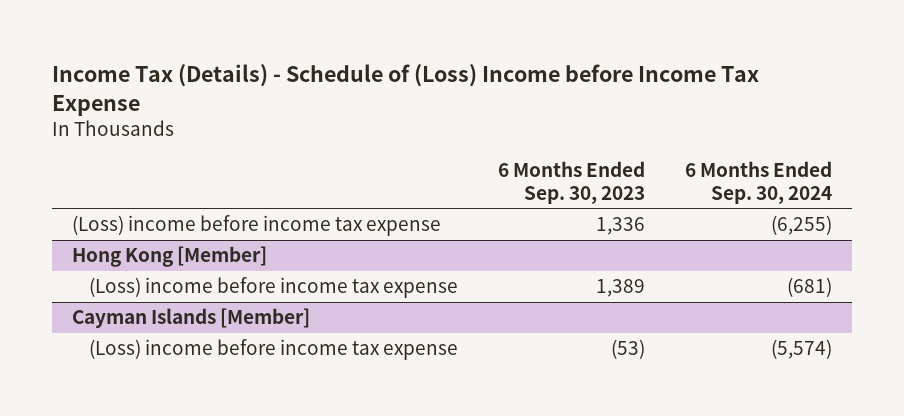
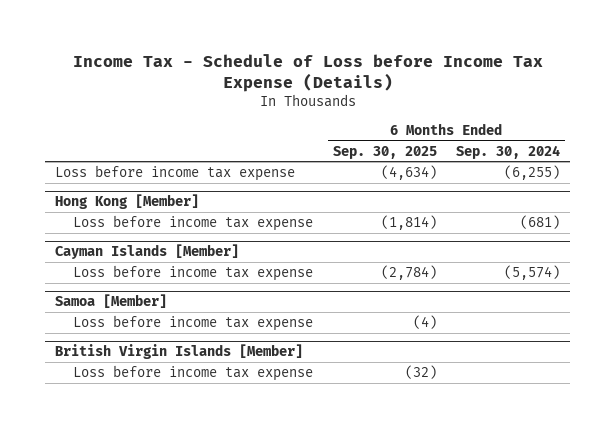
[52,63,760,116] Income Tax (Details) - Schedule of (Loss) Income before Income Tax Expense -> [72,53,543,92] Income Tax - Schedule of Loss before Income Tax Expense (Details)
[498,161,646,204] 6 Months Ended Sep. 30, 2023 -> none
none -> [332,145,437,159] Sep. 30, 2025
[72,215,442,237] (Loss) income before income tax expense -> [54,165,295,182] Loss before income tax expense
[89,277,459,299] (Loss) income before income tax expense -> [73,215,314,232] Loss before income tax expense
[89,339,459,361] (Loss) income before income tax expense -> [73,265,314,282] Loss before income tax expense
none -> [54,294,167,309] Samoa [Member]
none -> [73,315,314,332] Loss before income tax expense
none -> [54,344,303,360] British Virgin Islands [Member]
none -> [73,365,314,382] Loss before income tax expense

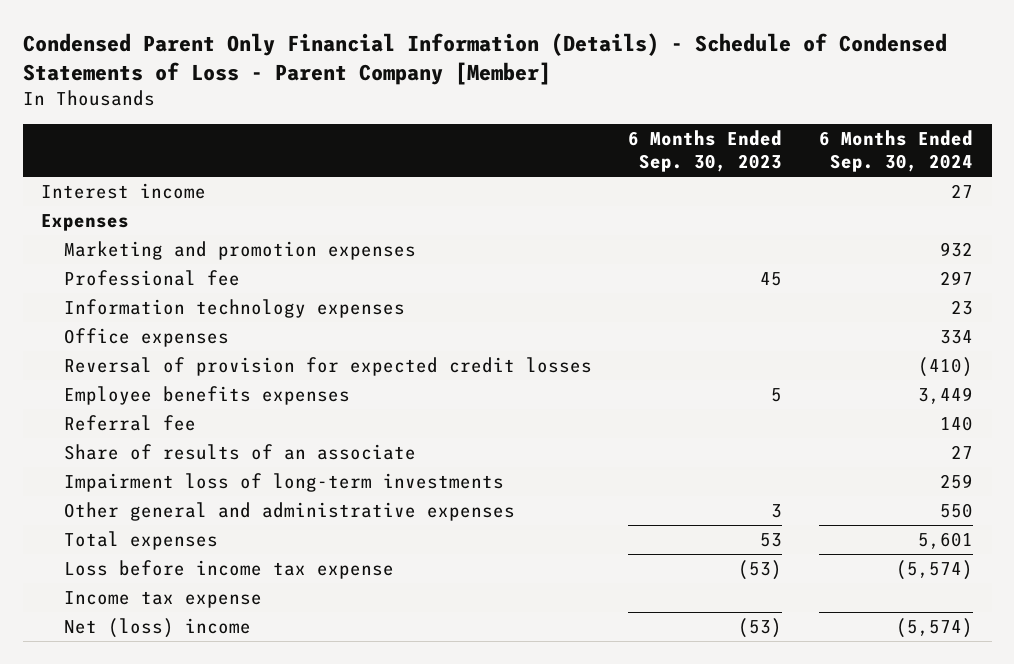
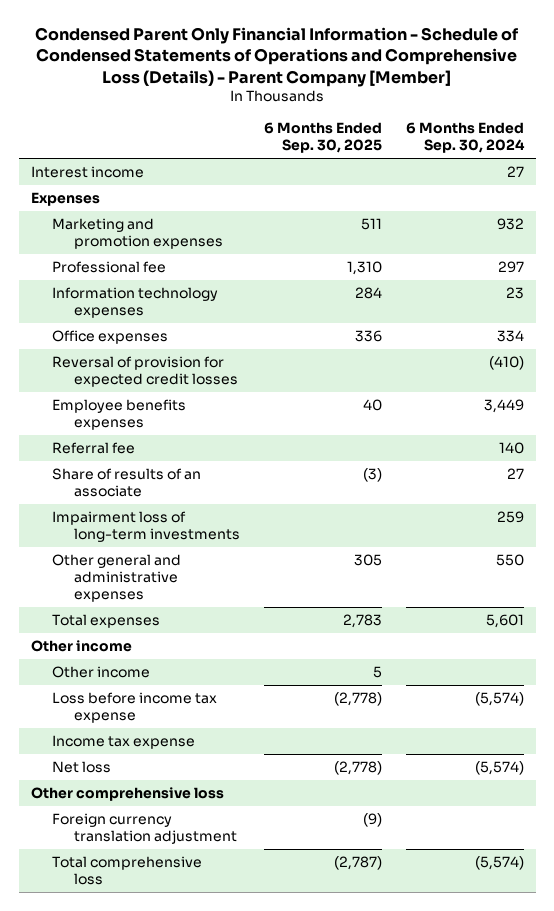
[22,33,947,86] Condensed Parent Only Financial Information (Details) - Schedule of Condensed Statements of Loss - Parent Company [Member] -> [35,27,520,87] Condensed Parent Only Financial Information - Schedule of Condensed Statements of Operations and Comprehensive Loss (Details) - Parent Company [Member]
[628,129,783,173] 6 Months Ended Sep. 30, 2023 -> none
none -> [263,122,382,154] 6 Months Ended Sep. 30, 2025
none -> [30,640,132,653] Other income
none -> [52,666,151,679] Other income
[63,617,251,638] Net (loss) income -> [52,761,112,774] Net loss
none -> [30,787,224,802] Other comprehensive loss
none -> [52,813,238,845] Foreign currency translation adjustment
none -> [52,856,203,886] Total comprehensive loss

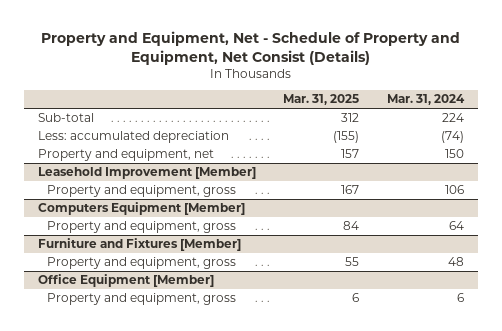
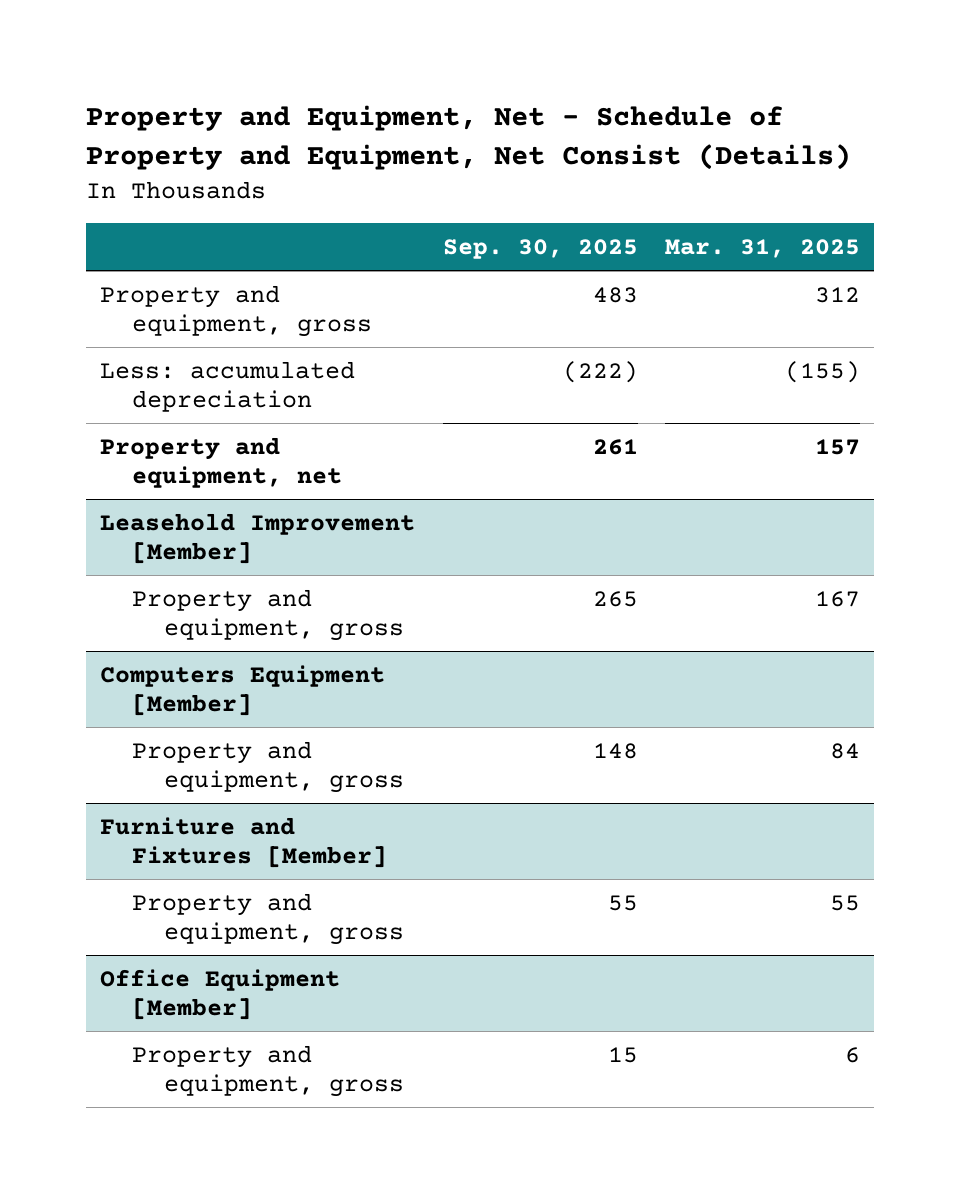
[386,94,465,106] Mar. 31, 2024 -> none
none -> [442,239,638,260] Sep. 30, 2025
[37,113,94,123] Sub-total -> [99,284,372,337] Property and equipment, gross

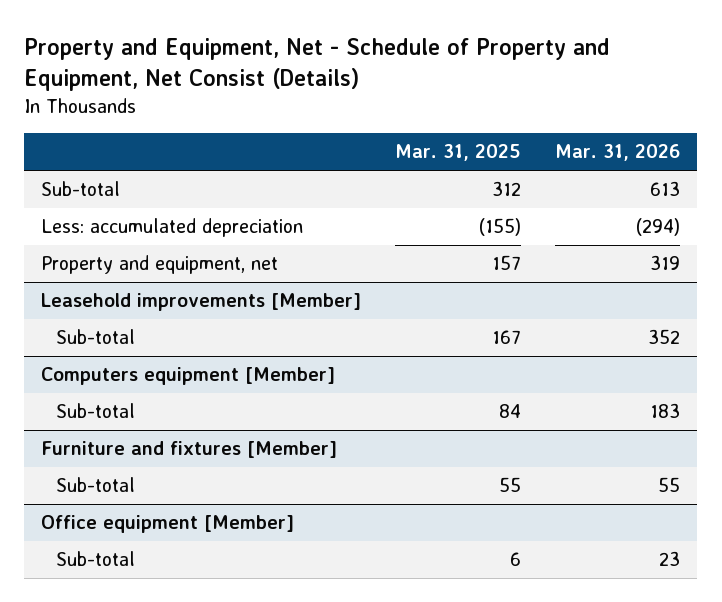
[442,239,638,260] Sep. 30, 2025 -> none
none -> [555,144,681,162] Mar. 31, 2026
[99,284,372,337] Property and equipment, gross -> [41,181,121,197] Sub-total
[99,512,415,564] Leasehold Improvement [Member] -> [41,293,362,312] Leasehold improvements [Member]
[131,588,405,641] Property and equipment, gross -> [55,329,135,345] Sub-total
[99,664,385,716] Computers Equipment [Member] -> [41,367,336,386] Computers equipment [Member]
[131,740,405,793] Property and equipment, gross -> [55,403,135,419] Sub-total
[99,816,387,868] Furniture and Fixtures [Member] -> [41,441,338,459] Furniture and fixtures [Member]
[131,892,405,945] Property and equipment, gross -> [55,477,135,493] Sub-total
[99,968,340,1020] Office Equipment [Member] -> [41,515,295,534] Office equipment [Member]
[131,1044,405,1097] Property and equipment, gross -> [55,551,135,567] Sub-total

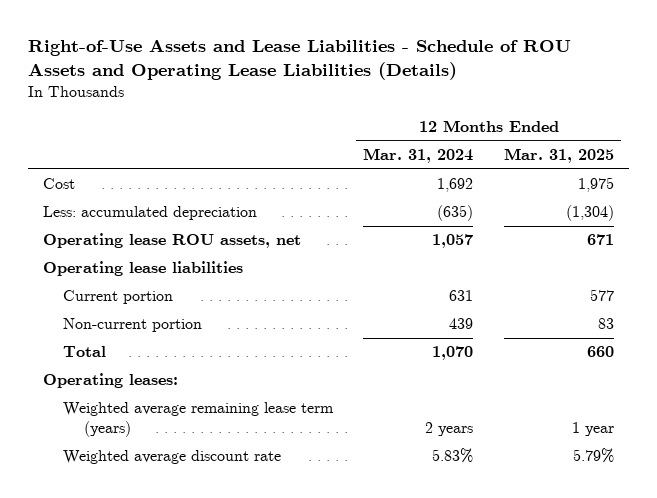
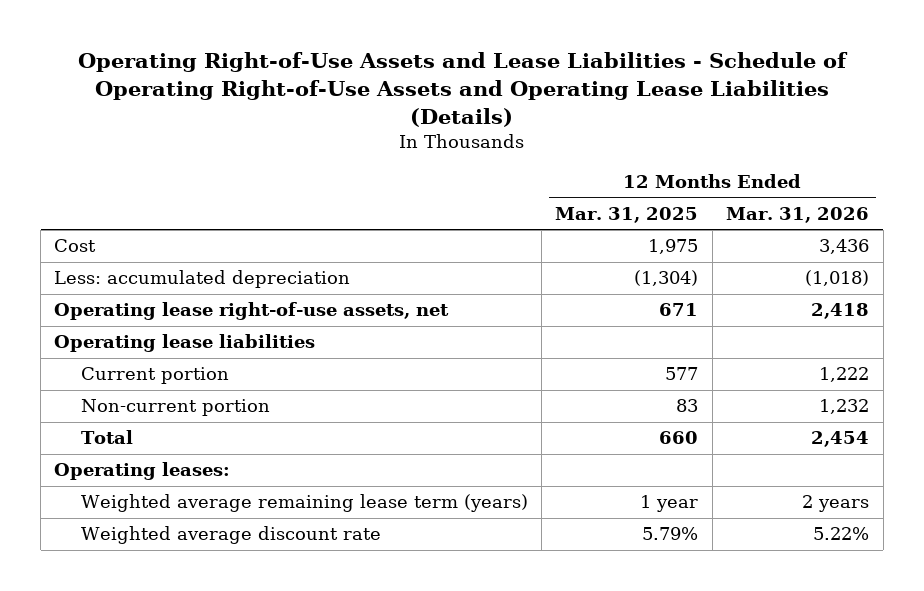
[27,38,571,80] Right-of-Use Assets and Lease Liabilities - Schedule of ROU Assets and Operating Lease Liabilities (Details) -> [77,52,848,127] Operating Right-of-Use Assets and Lease Liabilities - Schedule of Operating Right-of-Use Assets and Operating Lease Liabilities (Details)
[363,147,474,163] Mar. 31, 2024 -> none
none -> [726,206,870,223] Mar. 31, 2026
[42,233,301,249] Operating lease ROU assets, net -> [54,302,450,321] Operating lease right-of-use assets, net

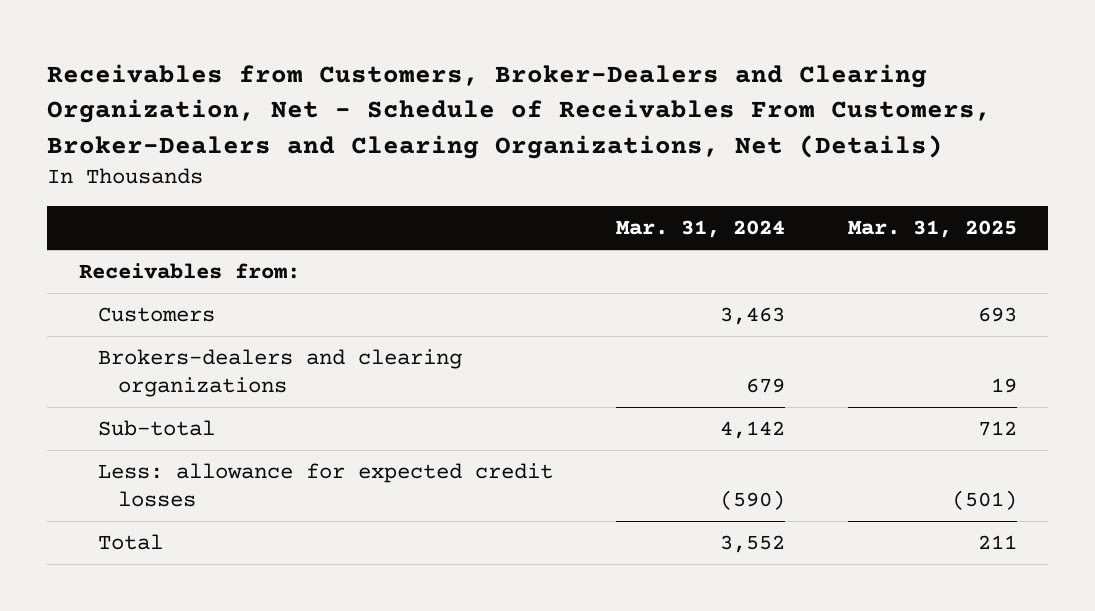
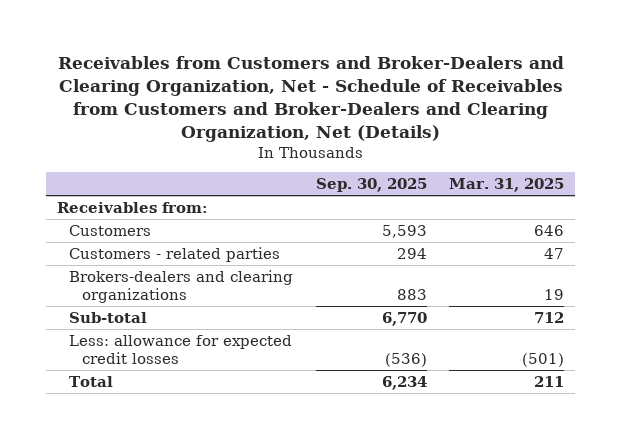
[47,64,992,159] Receivables from Customers, Broker-Dealers and Clearing Organization, Net - Schedule of Receivables From Customers, Broker-Dealers and Clearing Organizations, Net (Details) -> [57,56,564,142] Receivables from Customers and Broker-Dealers and Clearing Organization, Net - Schedule of Receivables from Customers and Broker-Dealers and Clearing Organization, Net (Details)
[616,220,786,239] Mar. 31, 2024 -> none
none -> [315,178,427,193] Sep. 30, 2025
[977,307,1017,323] 693 -> [534,224,565,236] 646
none -> [69,246,281,262] Customers - related parties

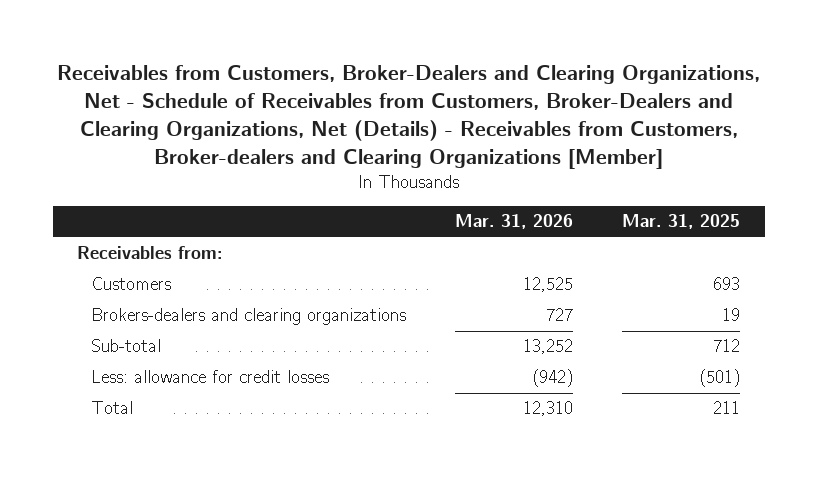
[57,56,564,142] Receivables from Customers and Broker-Dealers and Clearing Organization, Net - Schedule of Receivables from Customers and Broker-Dealers and Clearing Organization, Net (Details) -> [56,65,760,169] Receivables from Customers, Broker-Dealers and Clearing Organizations, Net - Schedule of Receivables from Customers, Broker-Dealers and Clearing Organizations, Net (Details) - Receivables from Customers, Broker-dealers and Clearing Organizations [Member]
[315,178,427,193] Sep. 30, 2025 -> none
none -> [454,214,573,230] Mar. 31, 2026
[69,246,281,262] Customers - related parties -> none
[534,224,565,236] 646 -> [713,277,741,291] 693
[69,334,293,365] Less: allowance for expected credit losses -> [90,370,329,384] Less: allowance for credit losses

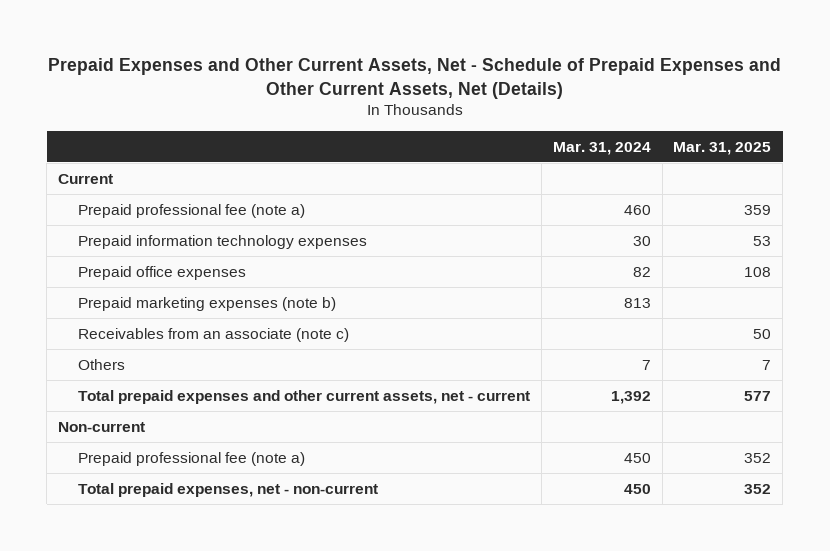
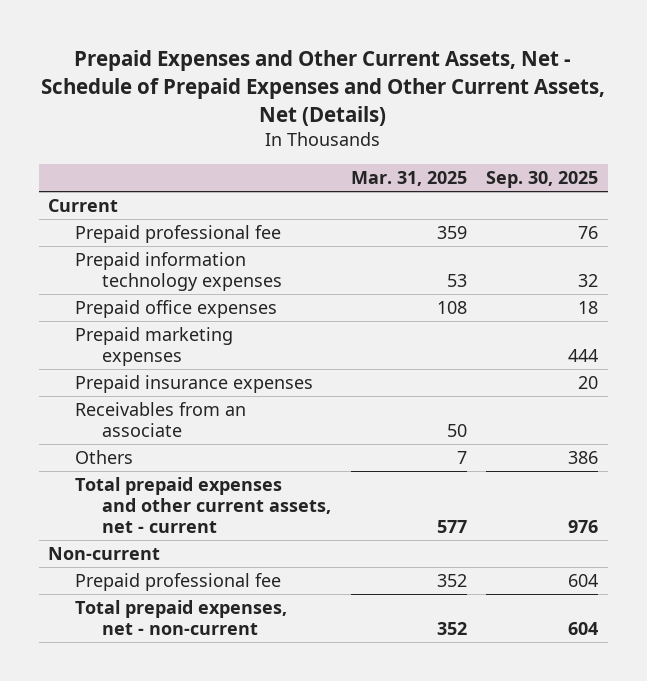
[552,141,651,155] Mar. 31, 2024 -> none
none -> [486,170,599,188] Sep. 30, 2025
[78,203,306,218] Prepaid professional fee (note a) -> [75,225,282,244] Prepaid professional fee
[78,296,337,311] Prepaid marketing expenses (note b) -> [75,327,234,366] Prepaid marketing expenses
none -> [75,375,314,394] Prepaid insurance expenses
[78,327,350,342] Receivables from an associate (note c) -> [75,402,247,437] Receivables from an associate
[78,451,306,466] Prepaid professional fee (note a) -> [75,573,282,592] Prepaid professional fee

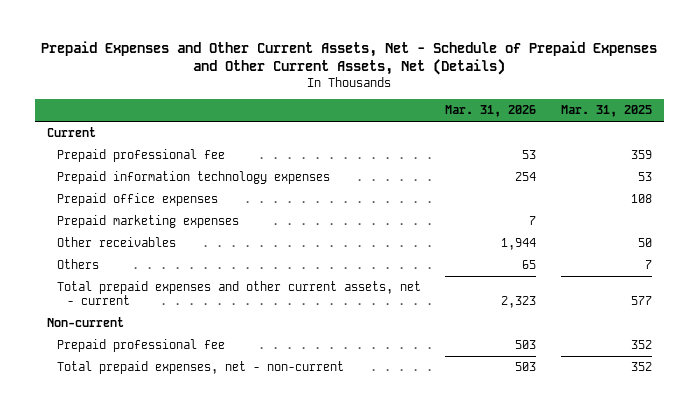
[486,170,599,188] Sep. 30, 2025 -> none
none -> [445,105,537,118] Mar. 31, 2026
[75,375,314,394] Prepaid insurance expenses -> none
[75,402,247,437] Receivables from an associate -> none
none -> [56,237,176,248] Other receivables

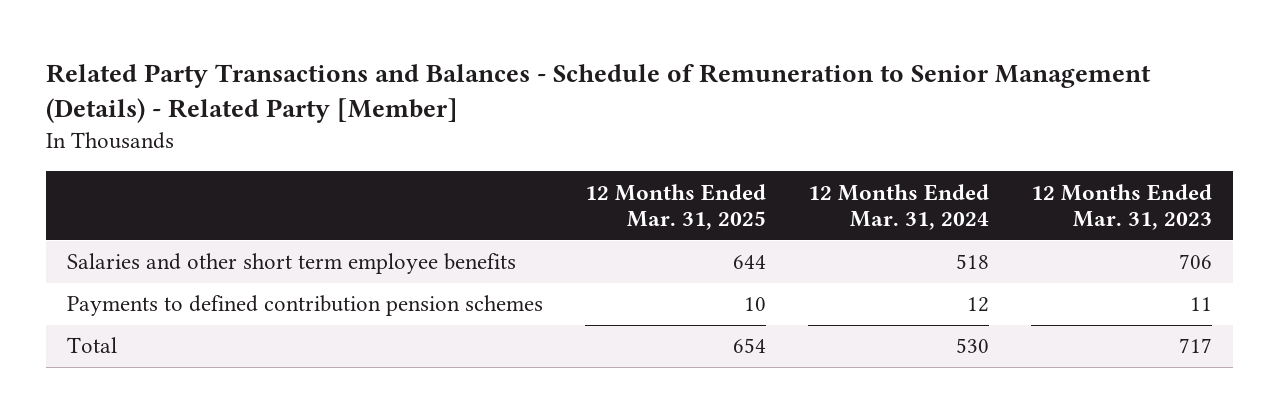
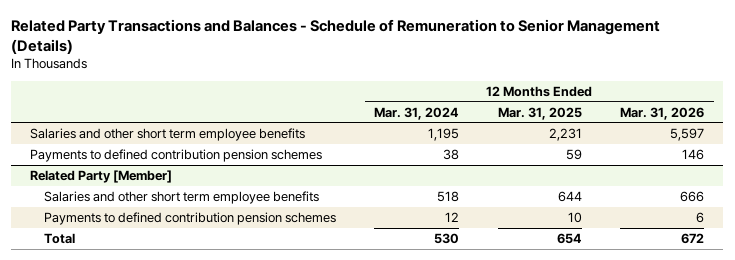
[46,63,1152,124] Related Party Transactions and Balances - Schedule of Remuneration to Senior Management (Details) - Related Party [Member] -> [11,19,661,54] Related Party Transactions and Balances - Schedule of Remuneration to Senior Management (Details)
[1031,183,1213,231] 12 Months Ended Mar. 31, 2023 -> none
none -> [620,106,705,120] Mar. 31, 2026
none -> [30,127,306,141] Salaries and other short term employee benefits
none -> [30,148,323,162] Payments to defined contribution pension schemes
none -> [30,169,173,183] Related Party [Member]

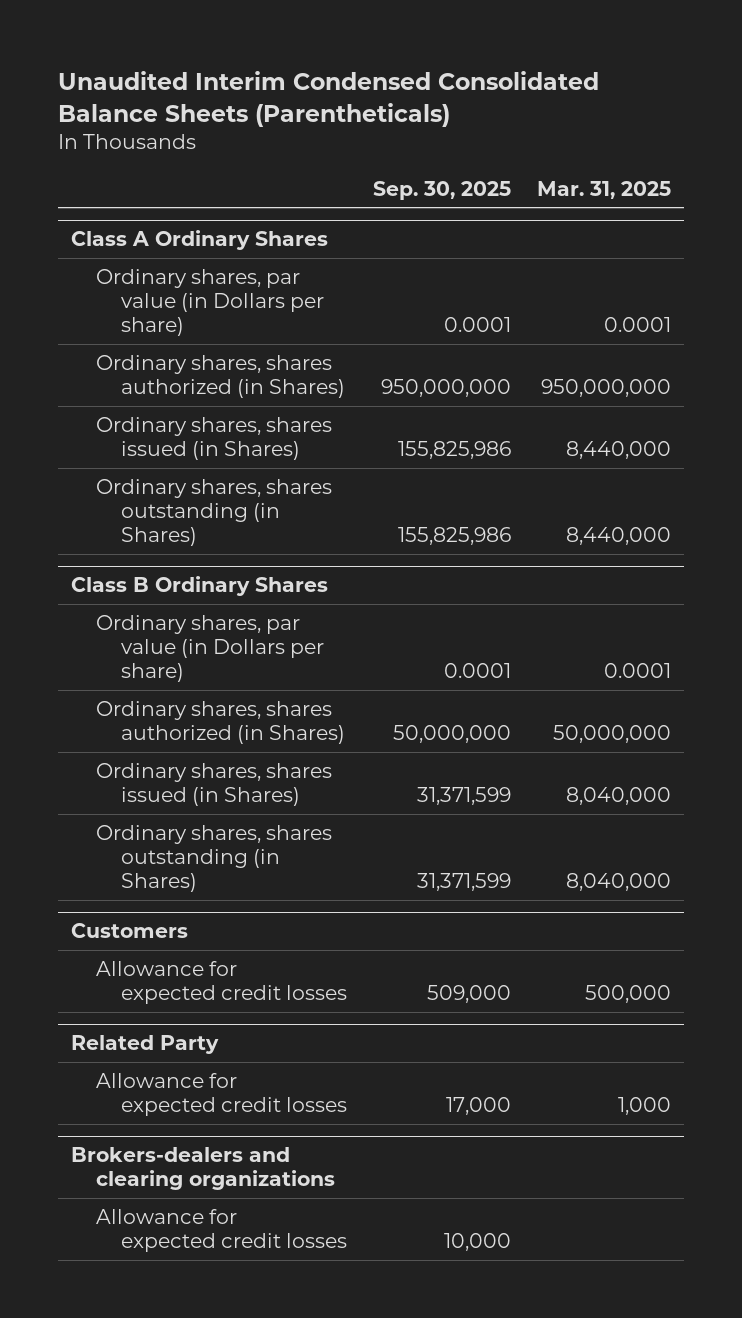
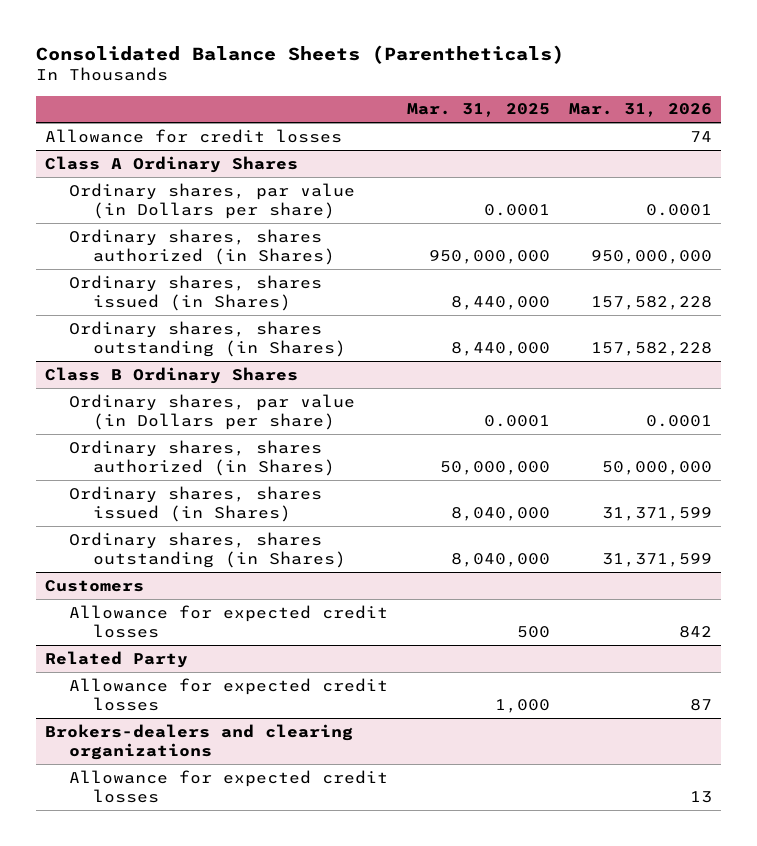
[57,70,599,127] Unaudited Interim Condensed Consolidated Balance Sheets (Parentheticals) -> [35,44,564,64] Consolidated Balance Sheets (Parentheticals)
[372,180,511,200] Sep. 30, 2025 -> none
none -> [568,103,712,118] Mar. 31, 2026
none -> [45,128,343,143] Allowance for credit losses
[585,985,672,1004] 500,000 -> [517,626,551,639] 500

